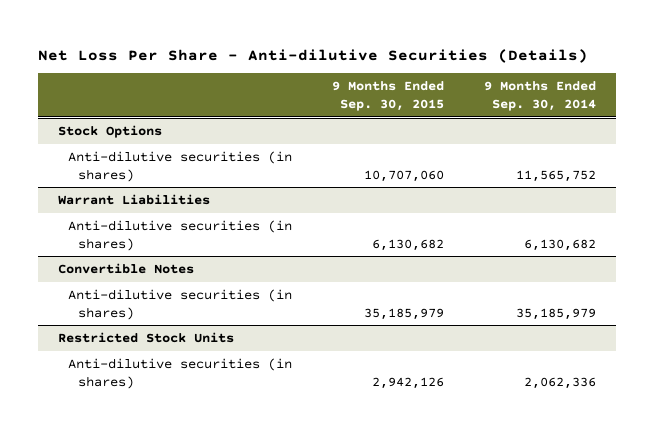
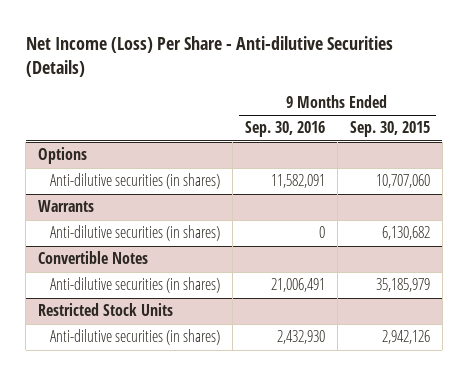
[37,48,588,63] Net Loss Per Share - Anti-dilutive Securities (Details) -> [25,35,393,78] Net Income (Loss) Per Share - Anti-dilutive Securities (Details)
[484,81,597,112] 9 Months Ended Sep. 30, 2014 -> none
none -> [244,121,325,138] Sep. 30, 2016
[57,124,162,138] Stock Options -> [38,147,88,165] Options
[57,193,210,205] Warrant Liabilities -> [38,200,95,213] Warrants

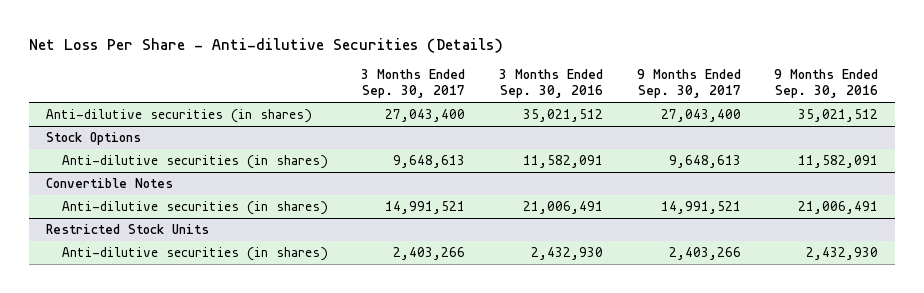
[25,35,393,78] Net Income (Loss) Per Share - Anti-dilutive Securities (Details) -> [28,37,503,53] Net Loss Per Share - Anti-dilutive Securities (Details)
[349,121,430,138] Sep. 30, 2015 -> none
none -> [361,69,466,99] 3 Months Ended Sep. 30, 2017
none -> [498,69,603,99] 3 Months Ended Sep. 30, 2016
none -> [636,69,741,99] 9 Months Ended Sep. 30, 2017
none -> [45,109,312,124] Anti-dilutive securities (in shares)
[38,147,88,165] Options -> [45,132,141,146] Stock Options
[38,200,95,213] Warrants -> none
[49,225,220,242] Anti-dilutive securities (in shares) -> none

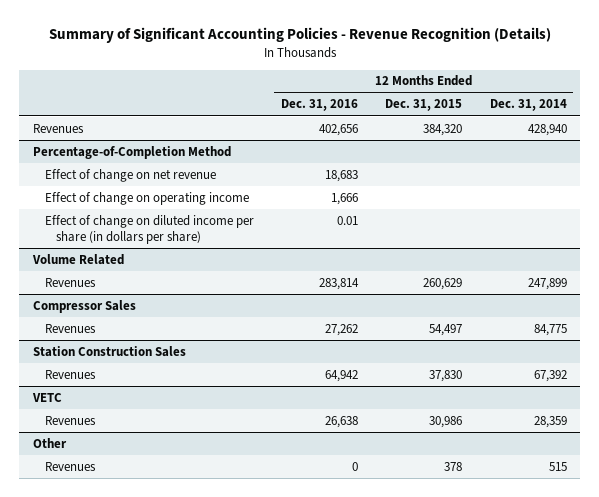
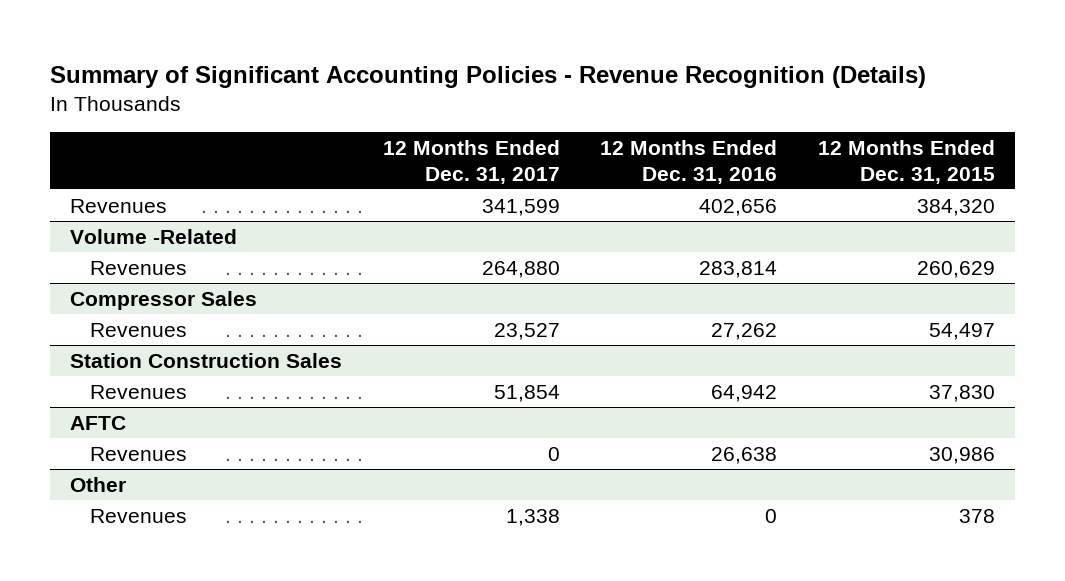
[489,99,567,112] Dec. 31, 2014 -> none
none -> [382,140,560,184] 12 Months Ended Dec. 31, 2017
[32,145,231,159] Percentage-of-Completion Method -> none
[44,168,216,182] Effect of change on net revenue -> none
[44,191,249,205] Effect of change on operating income -> none
[44,214,254,245] Effect of change on diluted income per share (in dollars per share) -> none
[31,253,124,265] Volume Related -> [70,228,238,244] Volume -Related
[31,392,62,402] VETC -> [70,415,127,430] AFTC

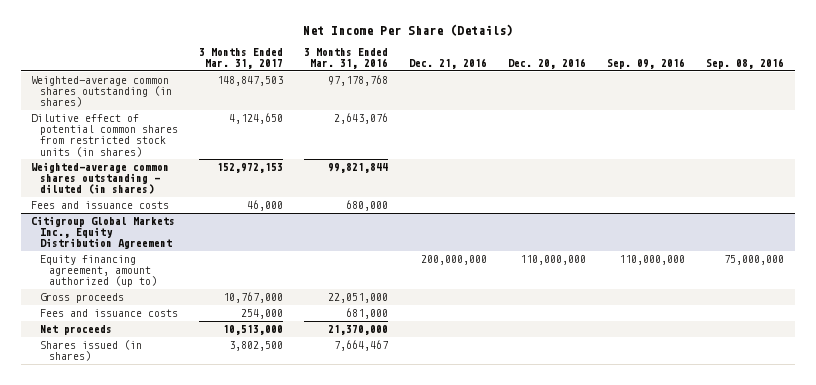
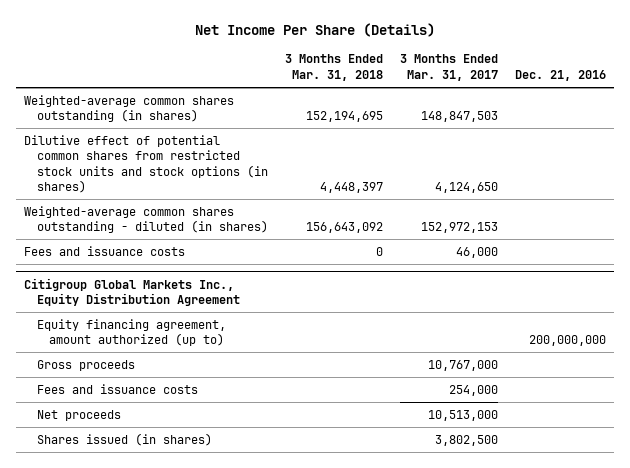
[304,47,389,70] 3 Months Ended Mar. 31, 2016 -> none
[508,58,587,70] Dec. 20, 2016 -> none
[607,58,686,70] Sep. 09, 2016 -> none
[706,58,785,70] Sep. 08, 2016 -> none
none -> [284,54,383,81] 3 Months Ended Mar. 31, 2018
[31,113,179,157] Dilutive effect of potential common shares from restricted stock units (in shares) -> [24,134,268,194] Dilutive effect of potential common shares from restricted stock units and stock options (in shares)

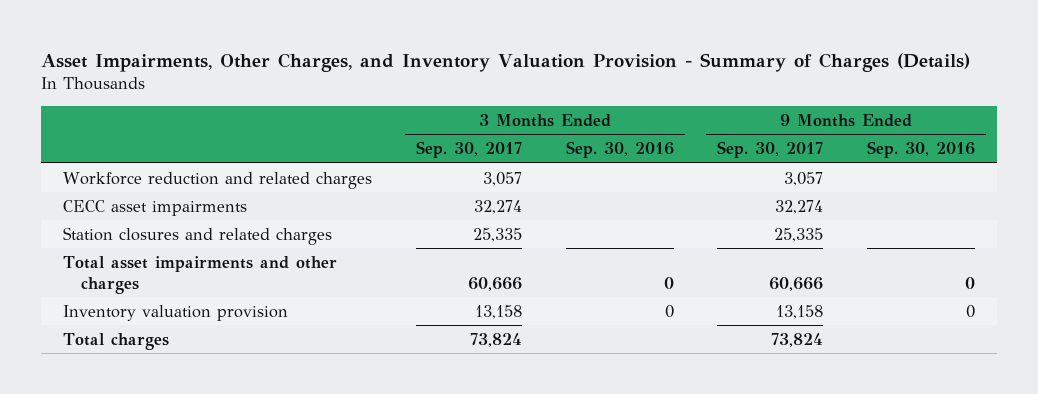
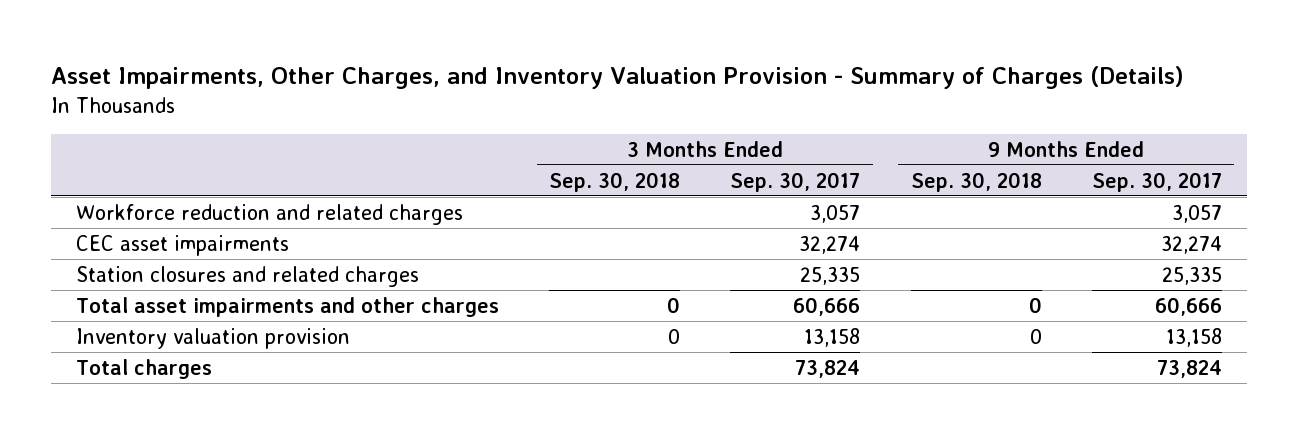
[565,141,674,159] Sep. 30, 2016 -> none
[867,141,976,159] Sep. 30, 2016 -> none
none -> [549,171,681,192] Sep. 30, 2018
none -> [910,171,1042,192] Sep. 30, 2018
[62,199,247,216] CECC asset impairments -> [75,234,289,256] CEC asset impairments

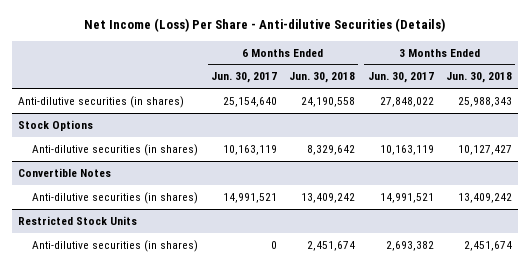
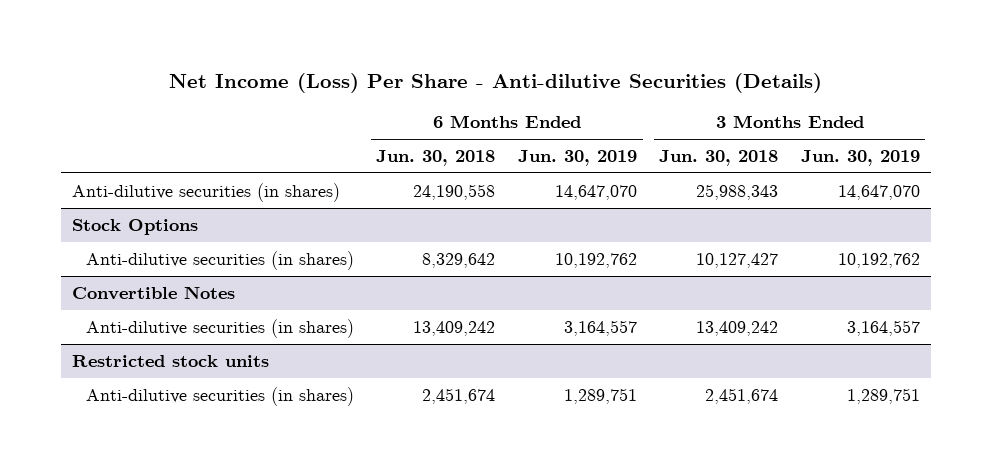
[210,72,277,84] Jun. 30, 2017 -> none
[367,72,434,84] Jun. 30, 2017 -> none
none -> [517,149,637,166] Jun. 30, 2019
none -> [800,149,920,166] Jun. 30, 2019
[17,215,137,225] Restricted Stock Units -> [72,354,270,367] Restricted stock units

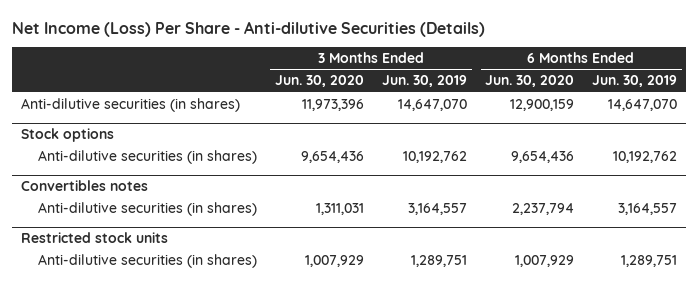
[376,149,496,166] Jun. 30, 2018 -> none
[659,149,779,166] Jun. 30, 2018 -> none
none -> [274,75,364,88] Jun. 30, 2020
none -> [485,75,575,88] Jun. 30, 2020
[72,218,199,235] Stock Options -> [21,128,115,143] Stock options
[72,285,236,300] Convertible Notes -> [21,180,149,192] Convertibles notes

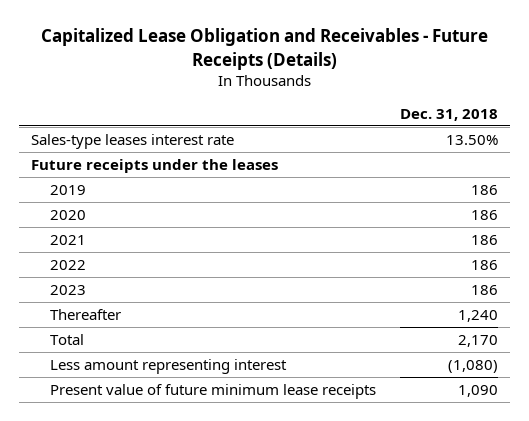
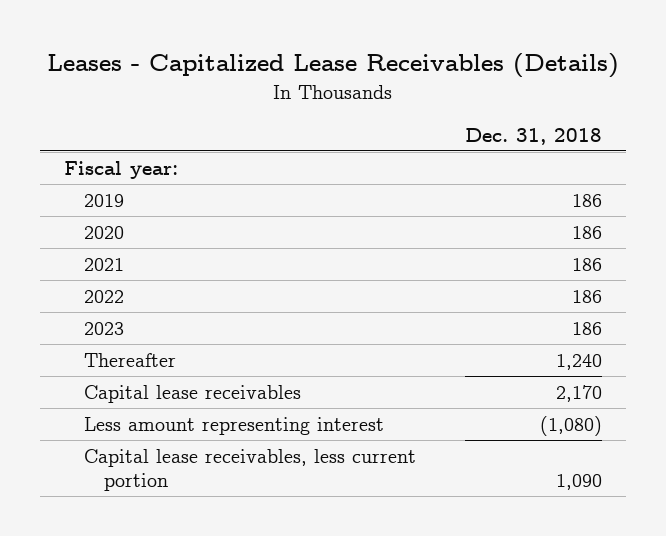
[40,28,488,70] Capitalized Lease Obligation and Receivables - Future Receipts (Details) -> [46,53,619,79] Leases - Capitalized Lease Receivables (Details)
[31,134,235,150] Sales-type leases interest rate -> none
[31,159,279,174] Future receipts under the leases -> [64,160,179,179] Fiscal year:
[50,334,85,346] Total -> [83,384,301,403] Capital lease receivables
[50,384,377,400] Present value of future minimum lease receipts -> [83,448,416,492] Capital lease receivables, less current portion

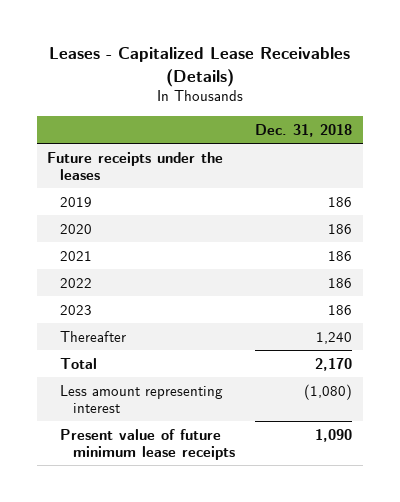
[64,160,179,179] Fiscal year: -> [47,151,224,180] Future receipts under the leases
[83,384,301,403] Capital lease receivables -> [59,357,97,369] Total
[83,448,416,492] Capital lease receivables, less current portion -> [59,428,235,460] Present value of future minimum lease receipts

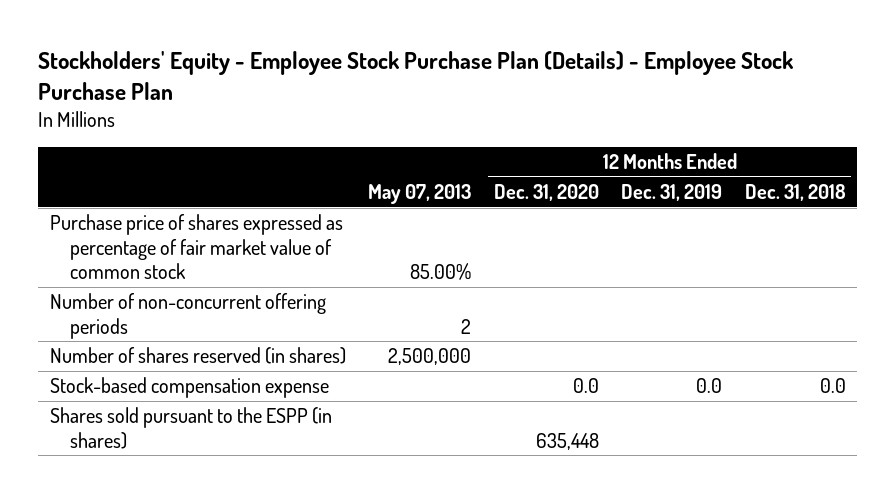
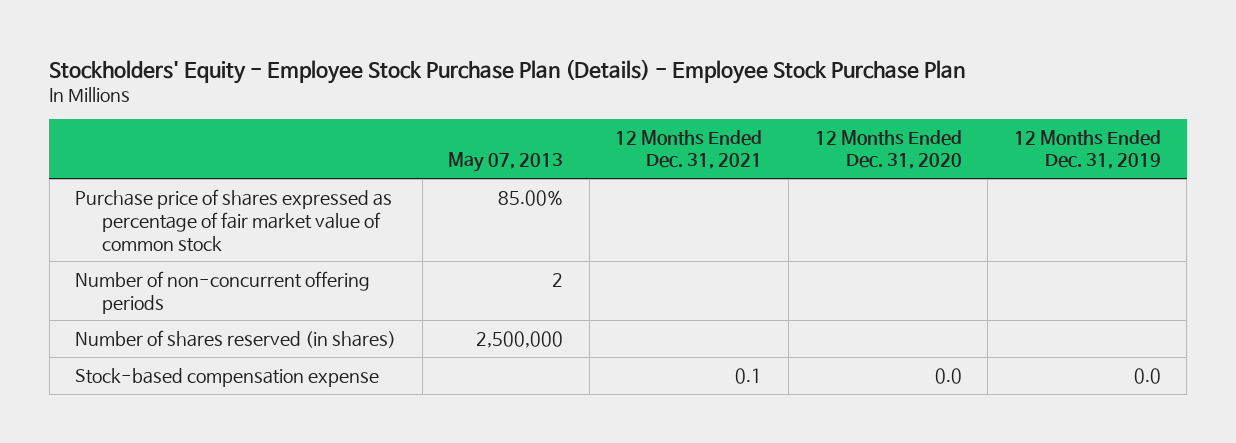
[744,183,846,201] Dec. 31, 2018 -> none
none -> [615,129,763,170] 12 Months Ended Dec. 31, 2021
[49,407,332,449] Shares sold pursuant to the ESPP (in shares) -> none

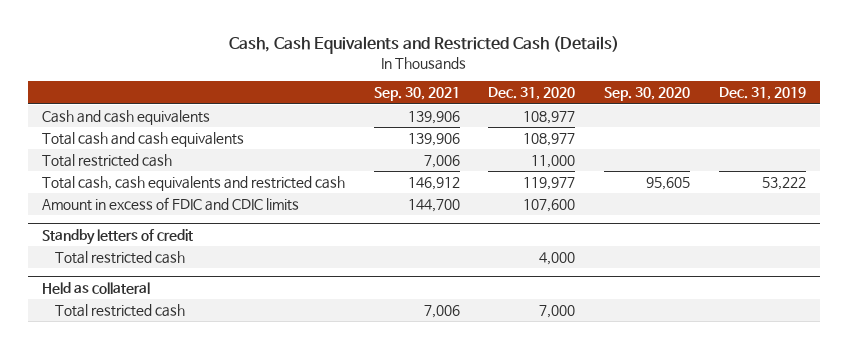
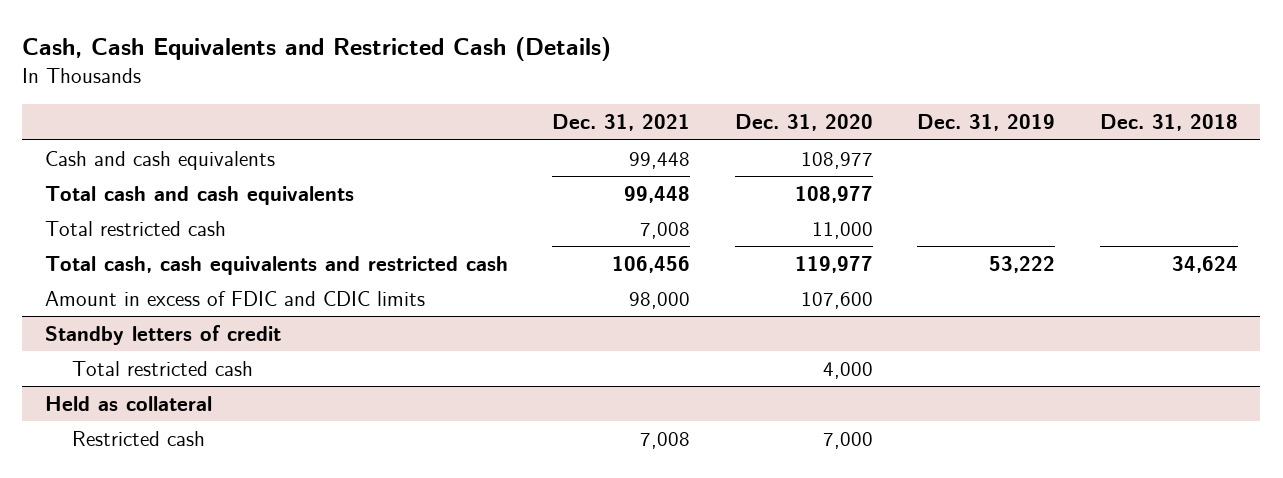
[373,87,460,102] Sep. 30, 2021 -> none
[604,87,691,102] Sep. 30, 2020 -> none
none -> [552,114,691,132] Dec. 31, 2021
none -> [1100,114,1239,132] Dec. 31, 2018
[54,304,185,318] Total restricted cash -> [72,431,206,447] Restricted cash

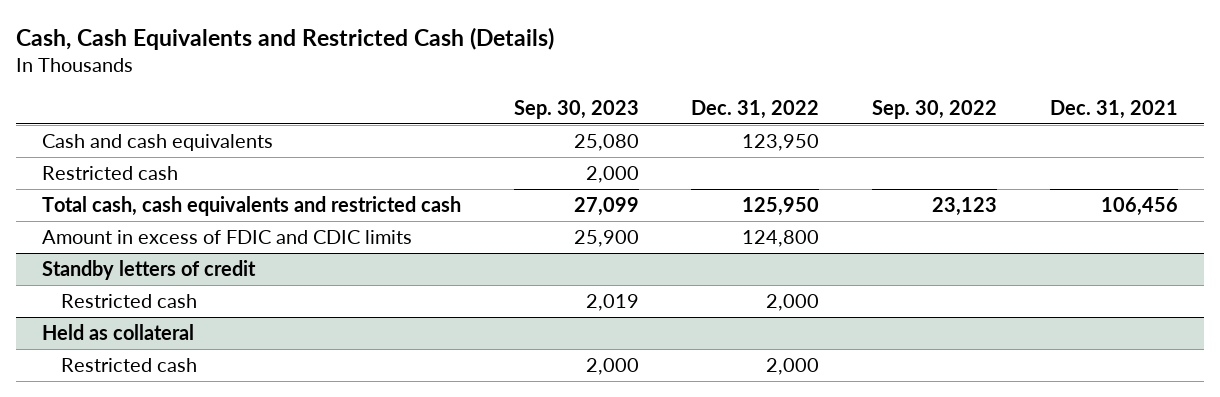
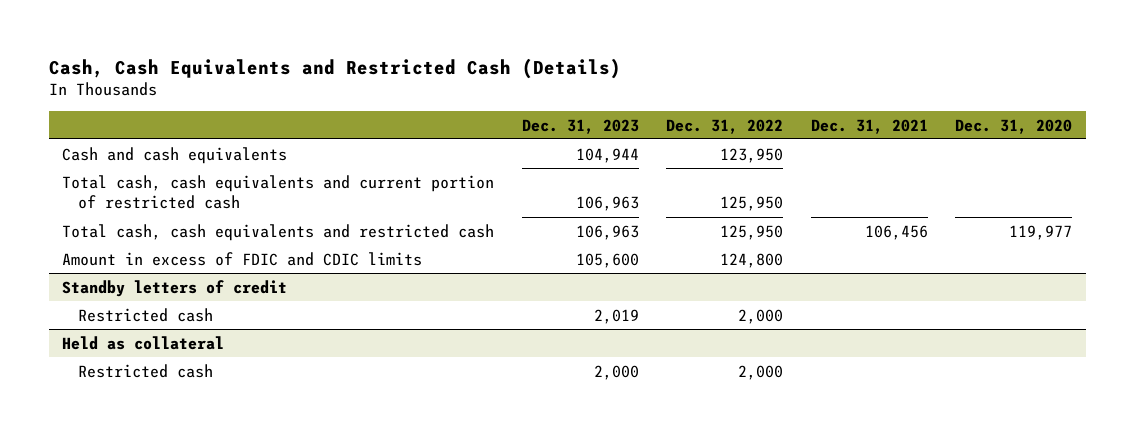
[513,99,639,119] Sep. 30, 2023 -> none
[872,99,998,119] Sep. 30, 2022 -> none
none -> [521,118,639,134] Dec. 31, 2023
none -> [954,118,1072,134] Dec. 31, 2020
[42,165,179,180] Restricted cash -> none
none -> [62,174,495,210] Total cash, cash equivalents and current portion of restricted cash

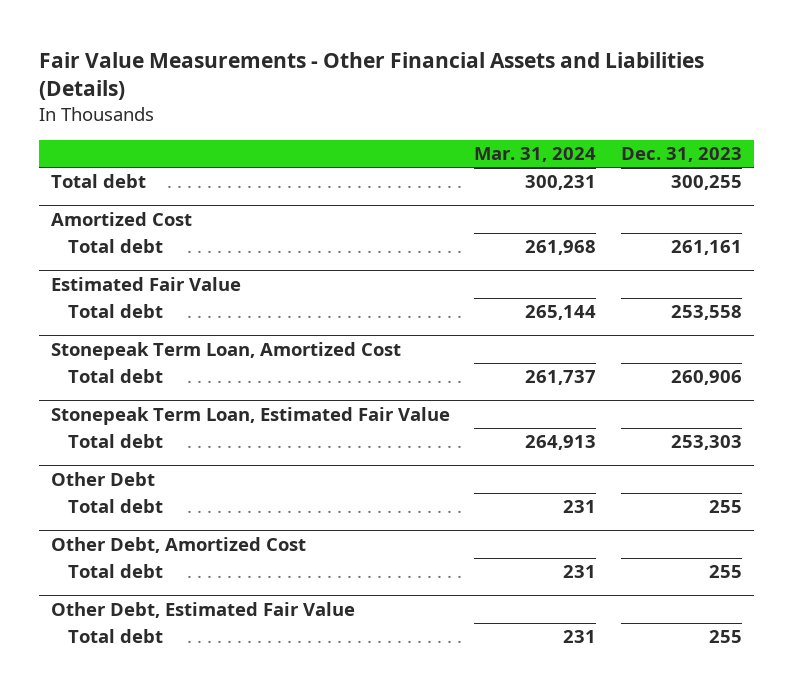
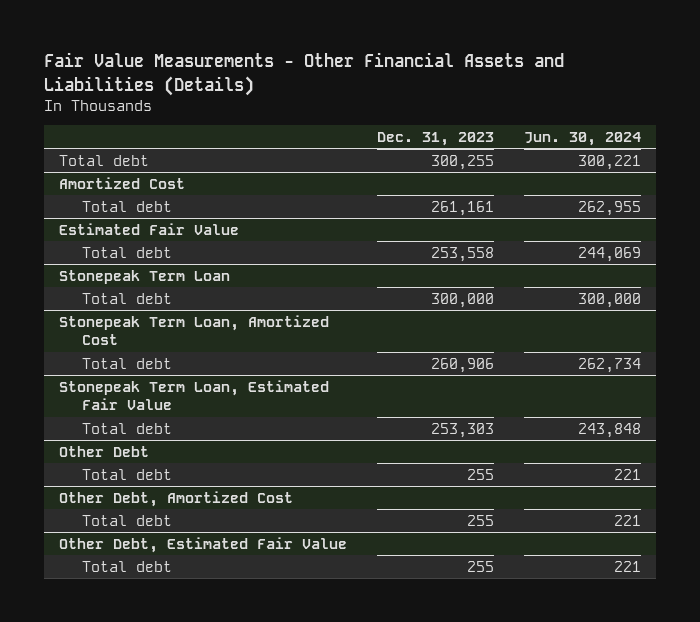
[474,147,597,163] Mar. 31, 2024 -> none
none -> [524,132,642,147] Jun. 30, 2024
none -> [59,269,231,284] Stonepeak Term Loan
none -> [82,292,173,304] Total debt

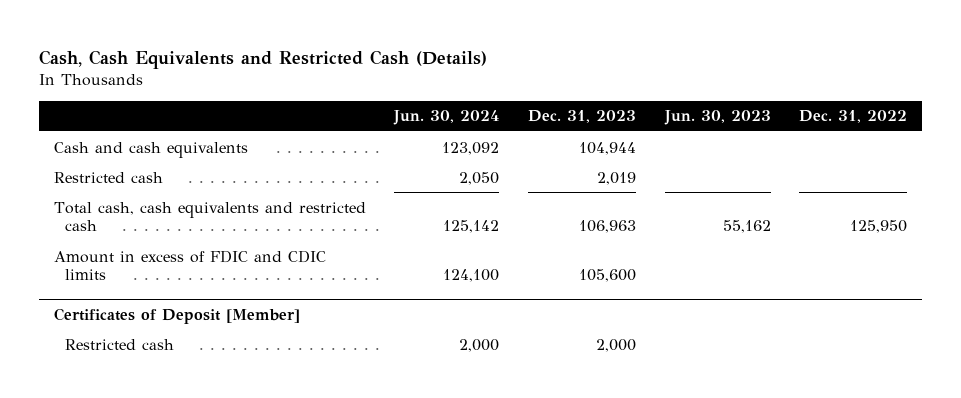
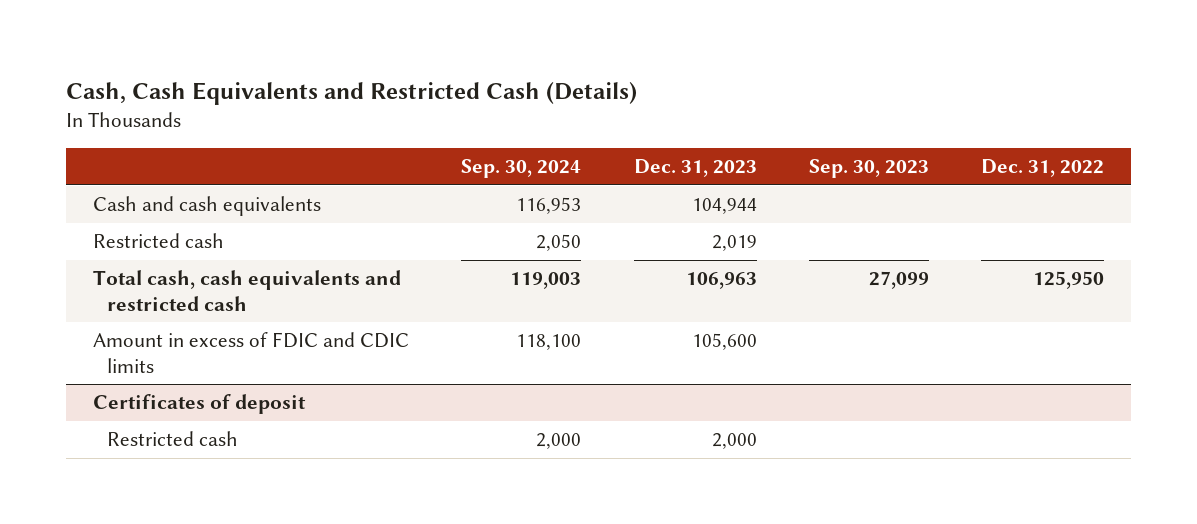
[393,110,500,126] Jun. 30, 2024 -> none
[663,110,771,126] Jun. 30, 2023 -> none
none -> [461,159,582,179] Sep. 30, 2024
none -> [808,159,929,179] Sep. 30, 2023
[53,307,300,324] Certificates of Deposit [Member] -> [92,394,306,415] Certificates of deposit

